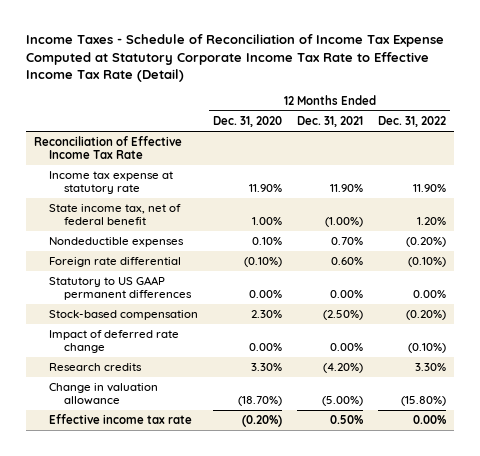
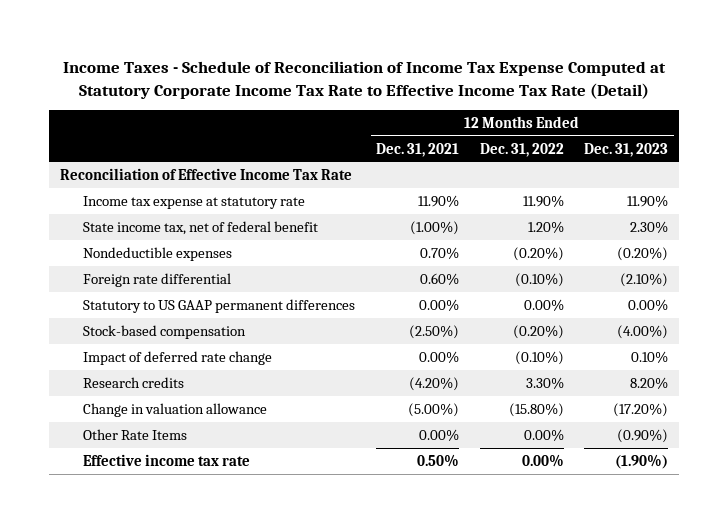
[213,116,283,128] Dec. 31, 2020 -> none
none -> [584,142,669,157] Dec. 31, 2023
none -> [82,428,187,440] Other Rate Items

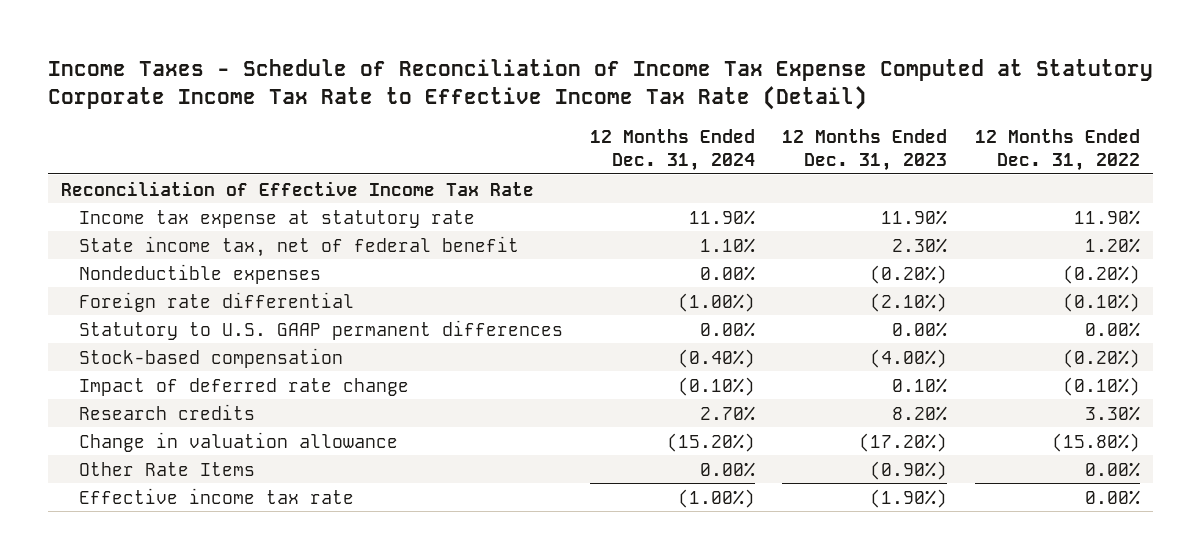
[375,142,459,157] Dec. 31, 2021 -> none
none -> [590,129,756,171] 12 Months Ended Dec. 31, 2024
[82,298,355,313] Statutory to US GAAP permanent differences -> [78,319,563,340] Statutory to U.S. GAAP permanent differences

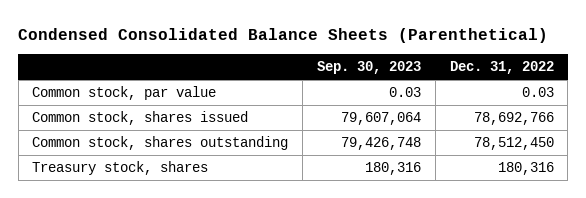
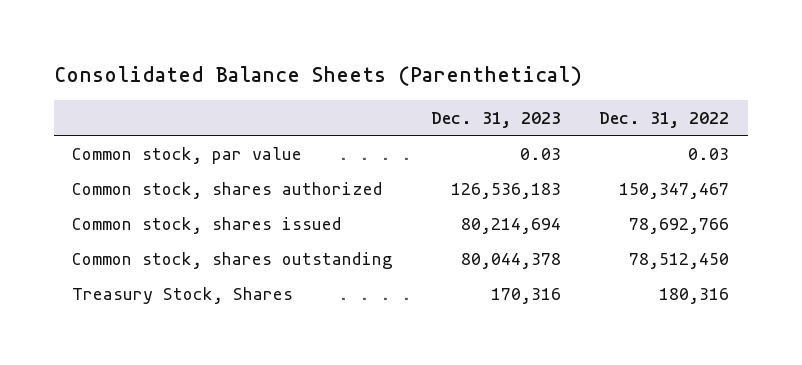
[18,27,549,43] Condensed Consolidated Balance Sheets (Parenthetical) -> [53,65,582,86] Consolidated Balance Sheets (Parenthetical)
[316,61,421,75] Sep. 30, 2023 -> none
none -> [431,111,562,128] Dec. 31, 2023
none -> [72,181,384,199] Common stock, shares authorized
[32,161,209,176] Treasury stock, shares -> [72,286,294,304] Treasury Stock, Shares

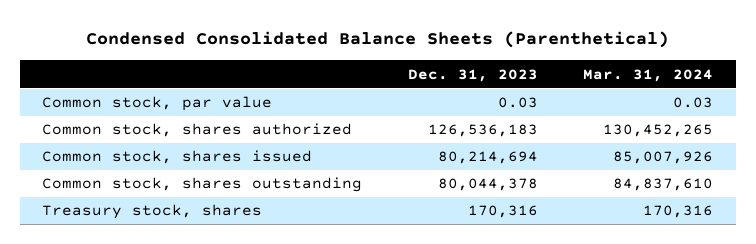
[53,65,582,86] Consolidated Balance Sheets (Parenthetical) -> [85,31,669,49] Condensed Consolidated Balance Sheets (Parenthetical)
[599,111,730,128] Dec. 31, 2022 -> none
none -> [583,68,714,82] Mar. 31, 2024
[72,286,294,304] Treasury Stock, Shares -> [42,204,263,220] Treasury stock, shares

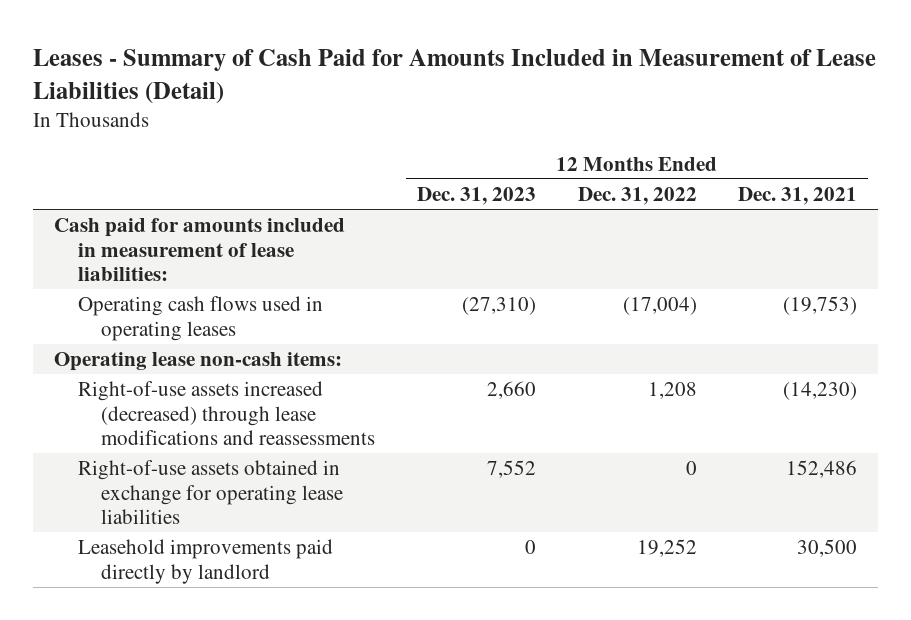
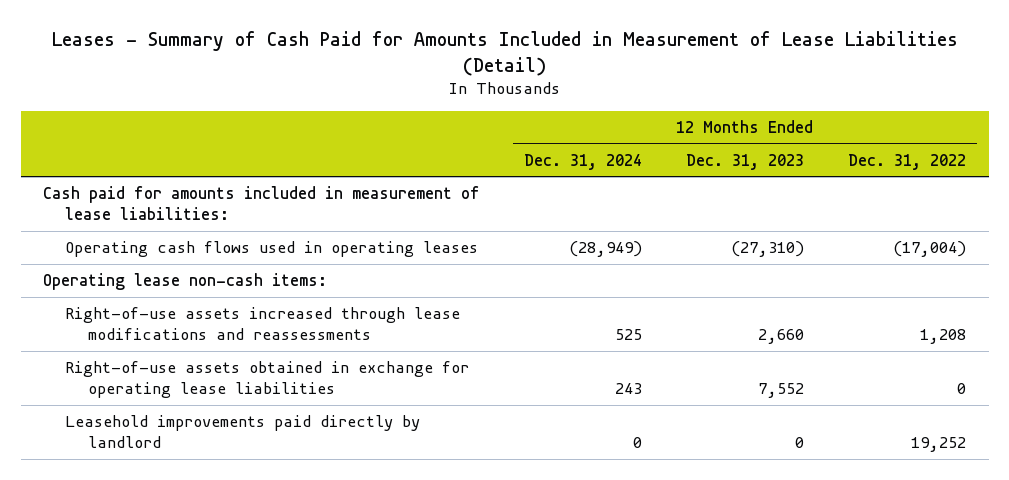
[738,187,858,206] Dec. 31, 2021 -> none
none -> [524,153,643,170] Dec. 31, 2024
[77,381,376,445] Right-of-use assets increased (decreased) through lease modifications and reassessments -> [65,307,461,341] Right-of-use assets increased through lease modifications and reassessments

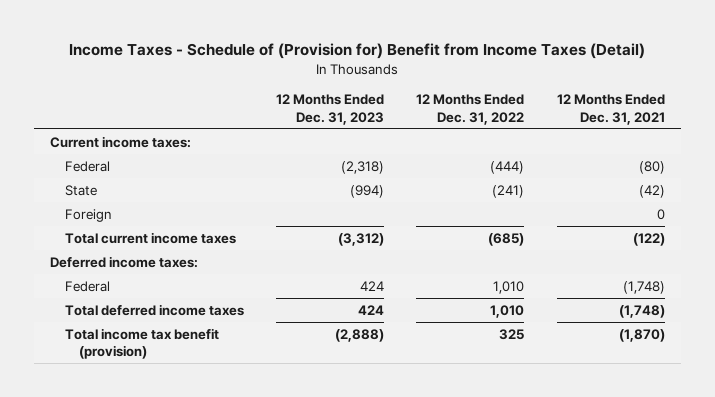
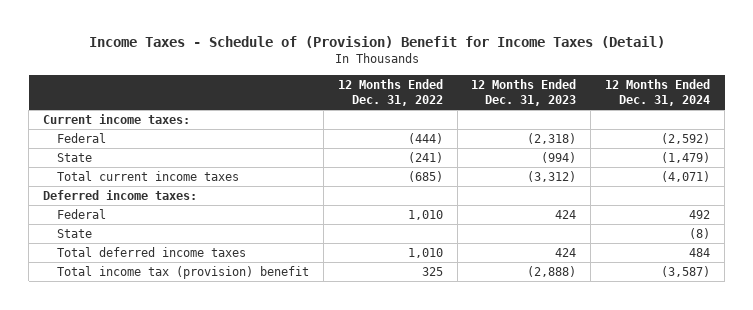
[69,43,646,60] Income Taxes - Schedule of (Provision for) Benefit from Income Taxes (Detail) -> [88,35,665,48] Income Taxes - Schedule of (Provision) Benefit for Income Taxes (Detail)
[556,94,665,125] 12 Months Ended Dec. 31, 2021 -> none
none -> [605,78,711,106] 12 Months Ended Dec. 31, 2024
[64,208,112,222] Foreign -> none
none -> [56,228,92,238] State
[64,327,219,360] Total income tax benefit (provision) -> [56,265,309,279] Total income tax (provision) benefit

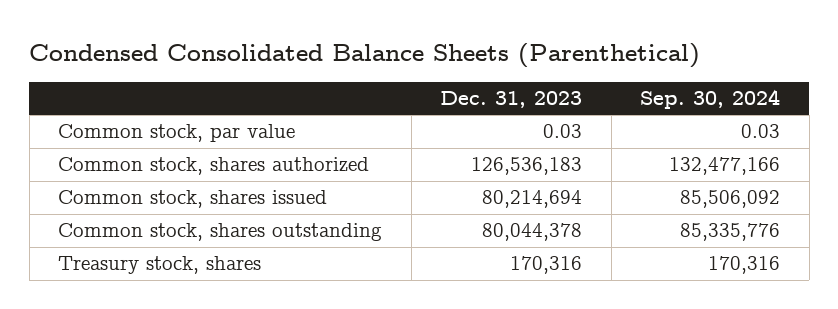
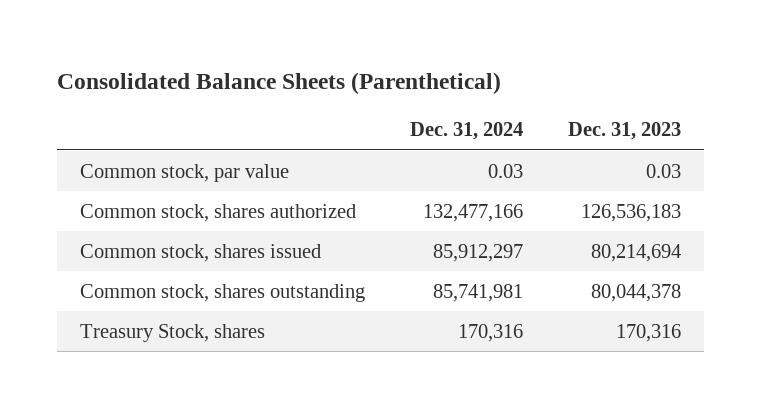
[29,43,701,69] Condensed Consolidated Balance Sheets (Parenthetical) -> [57,71,502,94] Consolidated Balance Sheets (Parenthetical)
[640,89,781,110] Sep. 30, 2024 -> none
none -> [410,122,524,141] Dec. 31, 2024
[58,256,262,275] Treasury stock, shares -> [79,323,265,342] Treasury Stock, shares

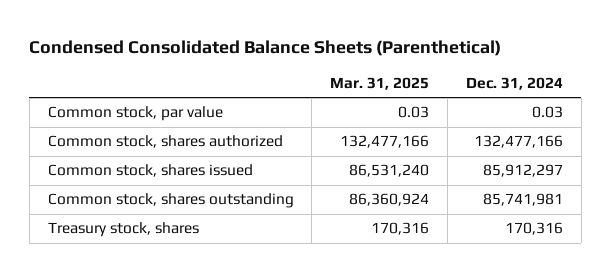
[57,71,502,94] Consolidated Balance Sheets (Parenthetical) -> [29,40,502,57] Condensed Consolidated Balance Sheets (Parenthetical)
[568,122,682,141] Dec. 31, 2023 -> none
none -> [330,77,430,91] Mar. 31, 2025
[79,323,265,342] Treasury Stock, shares -> [47,222,199,238] Treasury stock, shares

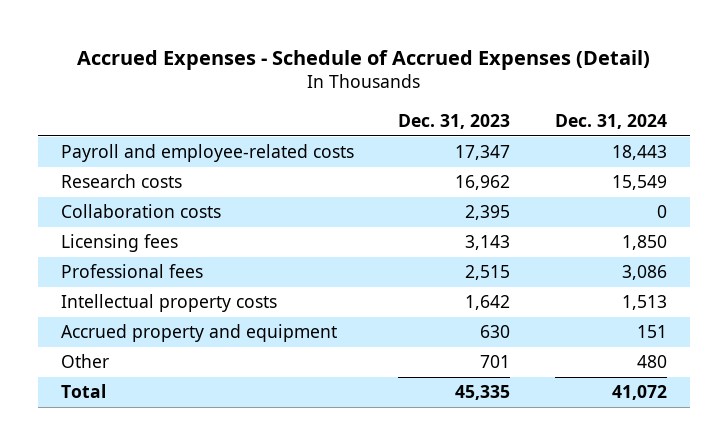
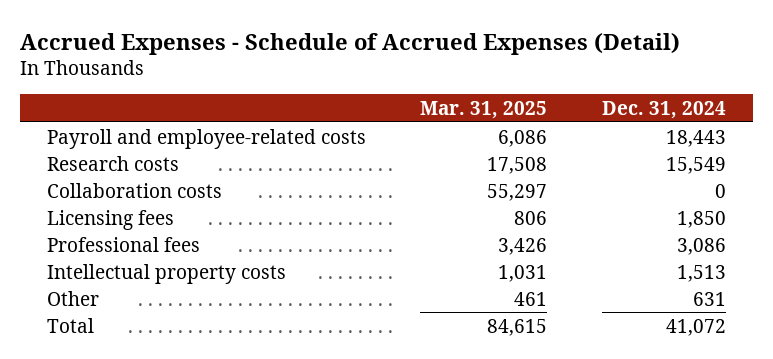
[398,113,511,129] Dec. 31, 2023 -> none
none -> [420,100,548,119] Mar. 31, 2025
[60,324,337,343] Accrued property and equipment -> none
[637,355,668,369] 480 -> [692,291,726,306] 631

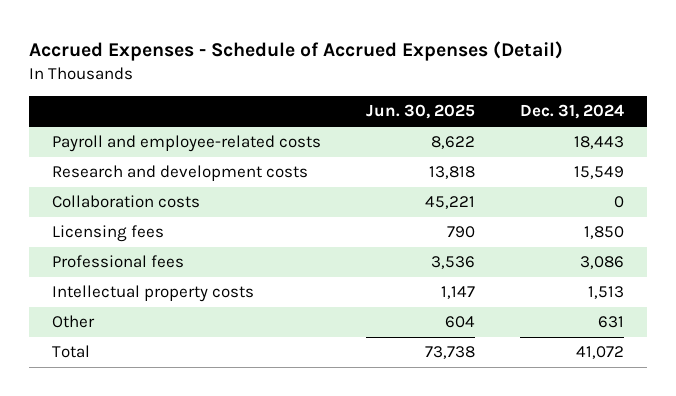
[420,100,548,119] Mar. 31, 2025 -> none
none -> [365,104,475,120] Jun. 30, 2025
[47,155,180,171] Research costs -> [51,165,308,182] Research and development costs

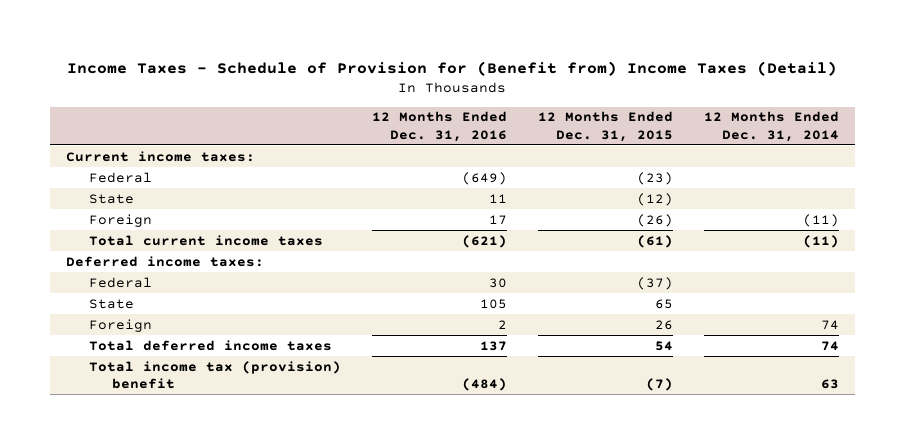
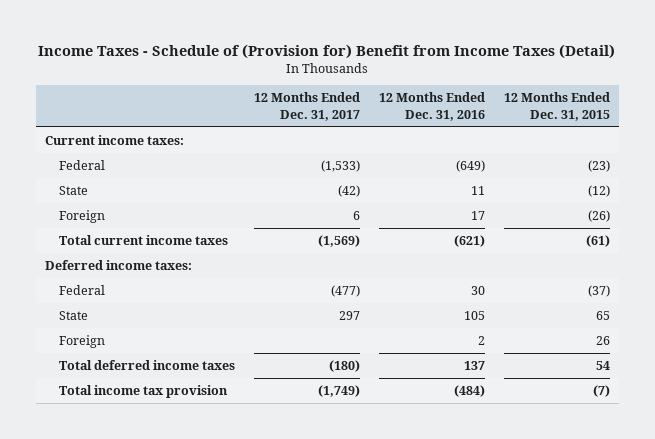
[67,60,838,76] Income Taxes - Schedule of Provision for (Benefit from) Income Taxes (Detail) -> [38,43,616,59] Income Taxes - Schedule of (Provision for) Benefit from Income Taxes (Detail)
[704,111,840,142] 12 Months Ended Dec. 31, 2014 -> none
none -> [254,92,361,121] 12 Months Ended Dec. 31, 2017
[88,360,341,390] Total income tax (provision) benefit -> [59,385,229,399] Total income tax provision

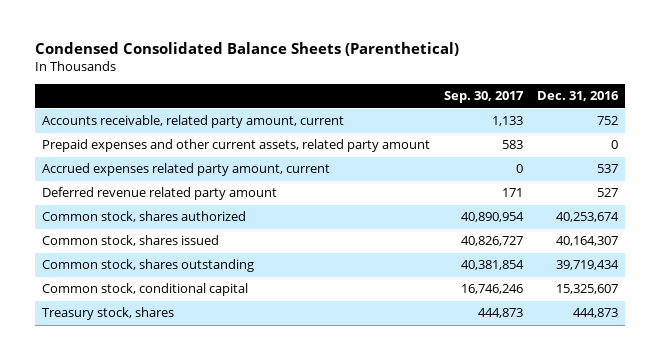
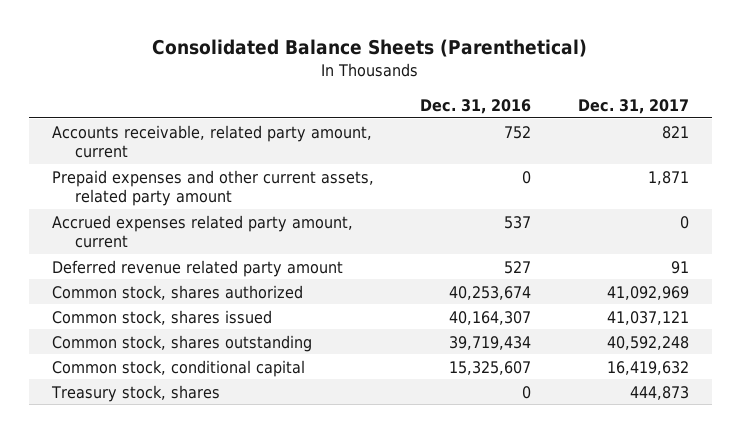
[34,42,459,57] Condensed Consolidated Balance Sheets (Parenthetical) -> [152,39,588,58] Consolidated Balance Sheets (Parenthetical)
[443,91,524,104] Sep. 30, 2017 -> none
none -> [577,98,689,114] Dec. 31, 2017
[572,308,618,319] 444,873 -> [522,385,532,399] 0

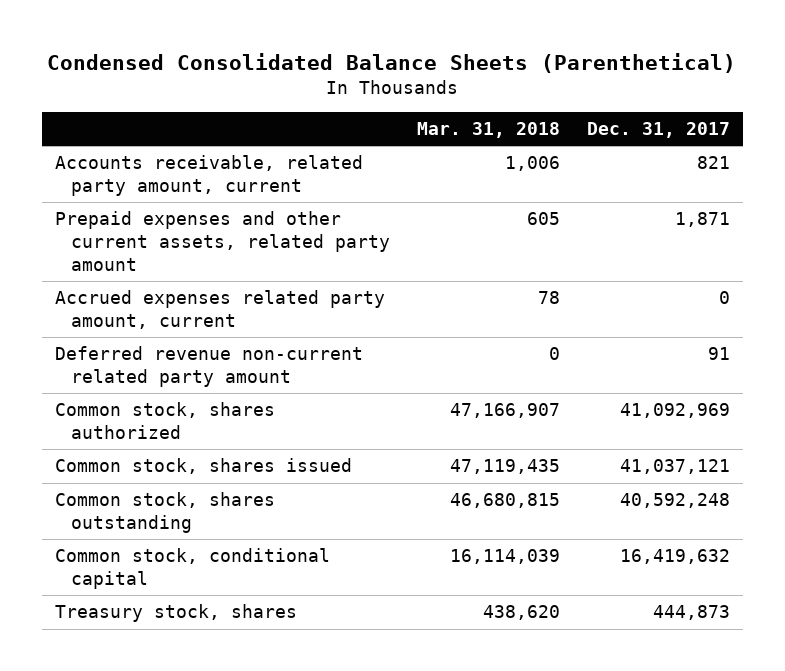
[152,39,588,58] Consolidated Balance Sheets (Parenthetical) -> [47,52,737,73] Condensed Consolidated Balance Sheets (Parenthetical)
[420,98,532,114] Dec. 31, 2016 -> none
none -> [417,121,561,138] Mar. 31, 2018
[52,259,344,277] Deferred revenue related party amount -> [55,346,364,388] Deferred revenue non-current related party amount

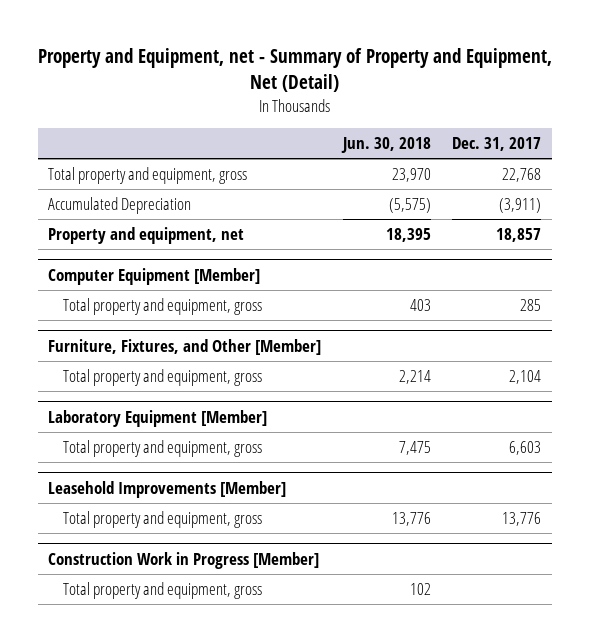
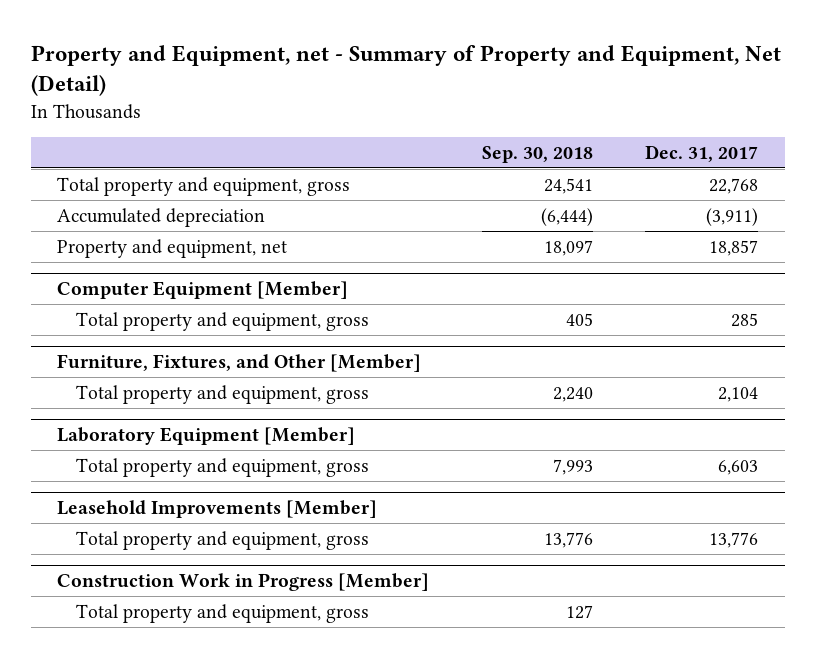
[340,137,431,154] Jun. 30, 2018 -> none
none -> [481,145,593,163] Sep. 30, 2018
[48,196,192,214] Accumulated Depreciation -> [56,207,265,227] Accumulated depreciation

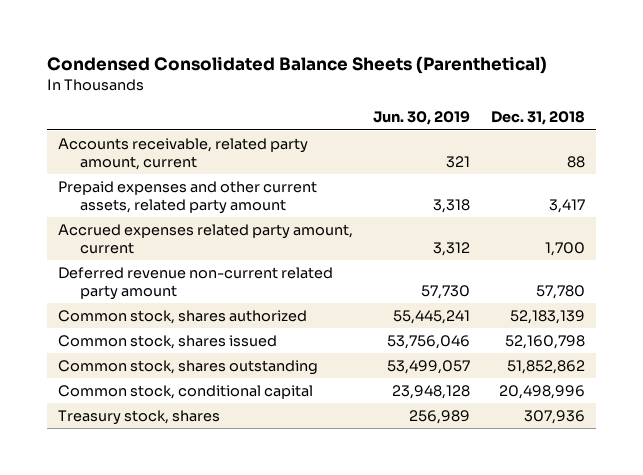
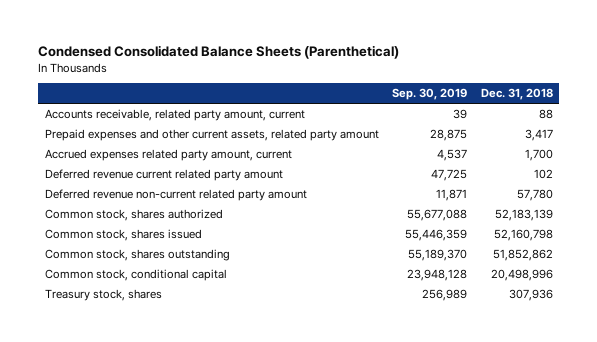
[373,111,471,126] Jun. 30, 2019 -> none
none -> [392,88,468,101] Sep. 30, 2019
none -> [44,168,283,181] Deferred revenue current related party amount

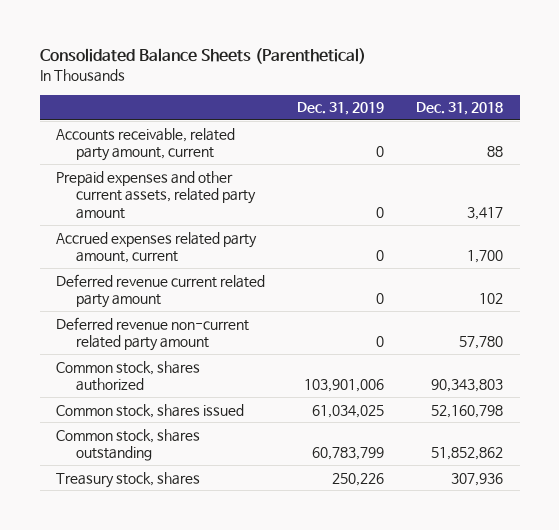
[37,44,399,59] Condensed Consolidated Balance Sheets (Parenthetical) -> [39,48,366,65] Consolidated Balance Sheets (Parenthetical)
[392,88,468,101] Sep. 30, 2019 -> none
none -> [297,102,385,116] Dec. 31, 2019
[494,208,553,221] 52,183,139 -> [431,379,504,393] 90,343,803
[44,268,227,281] Common stock, conditional capital -> none

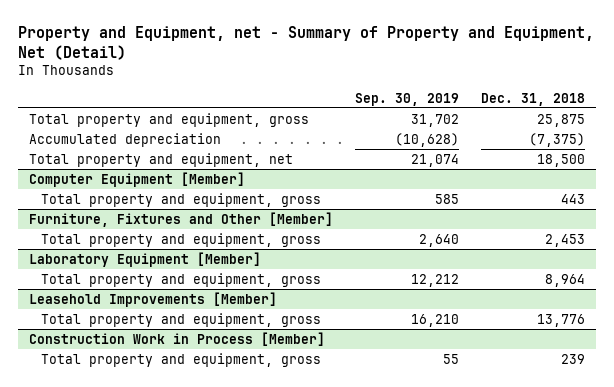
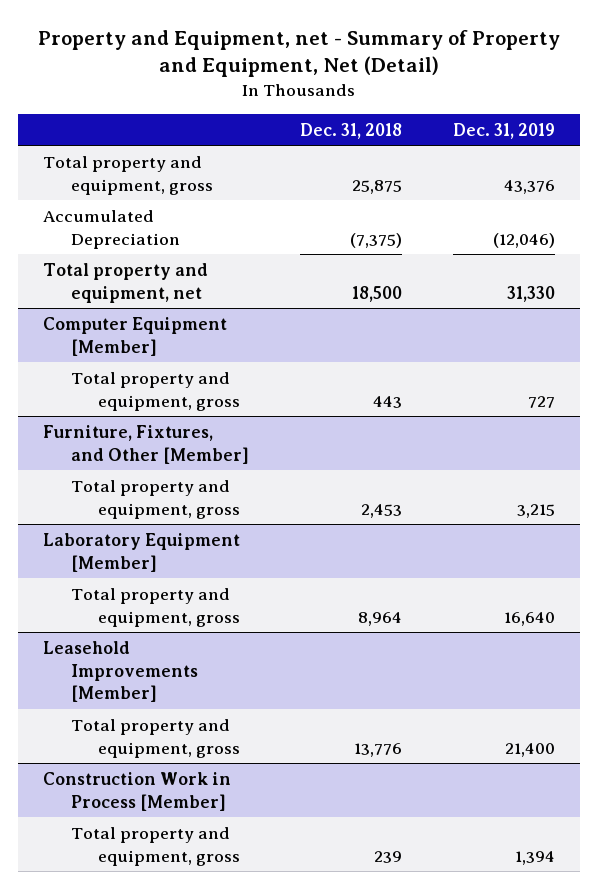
[354,92,459,106] Sep. 30, 2019 -> none
none -> [452,122,555,139] Dec. 31, 2019
[29,132,222,147] Accumulated depreciation -> [43,209,180,249] Accumulated Depreciation
[29,211,334,227] Furniture, Fixtures and Other [Member] -> [43,424,249,464] Furniture, Fixtures, and Other [Member]

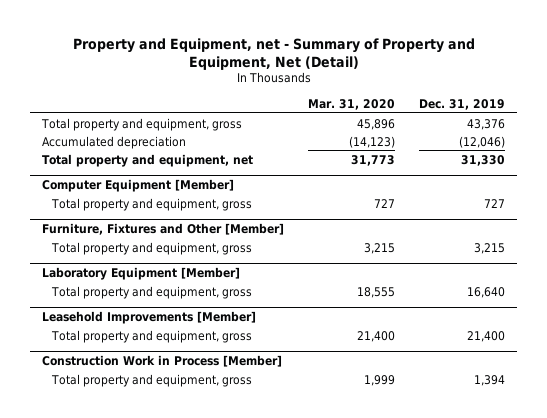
[299,122,402,139] Dec. 31, 2018 -> none
none -> [308,98,396,110] Mar. 31, 2020
[43,209,180,249] Accumulated Depreciation -> [42,135,187,149] Accumulated depreciation
[43,424,249,464] Furniture, Fixtures, and Other [Member] -> [42,222,285,235] Furniture, Fixtures and Other [Member]

